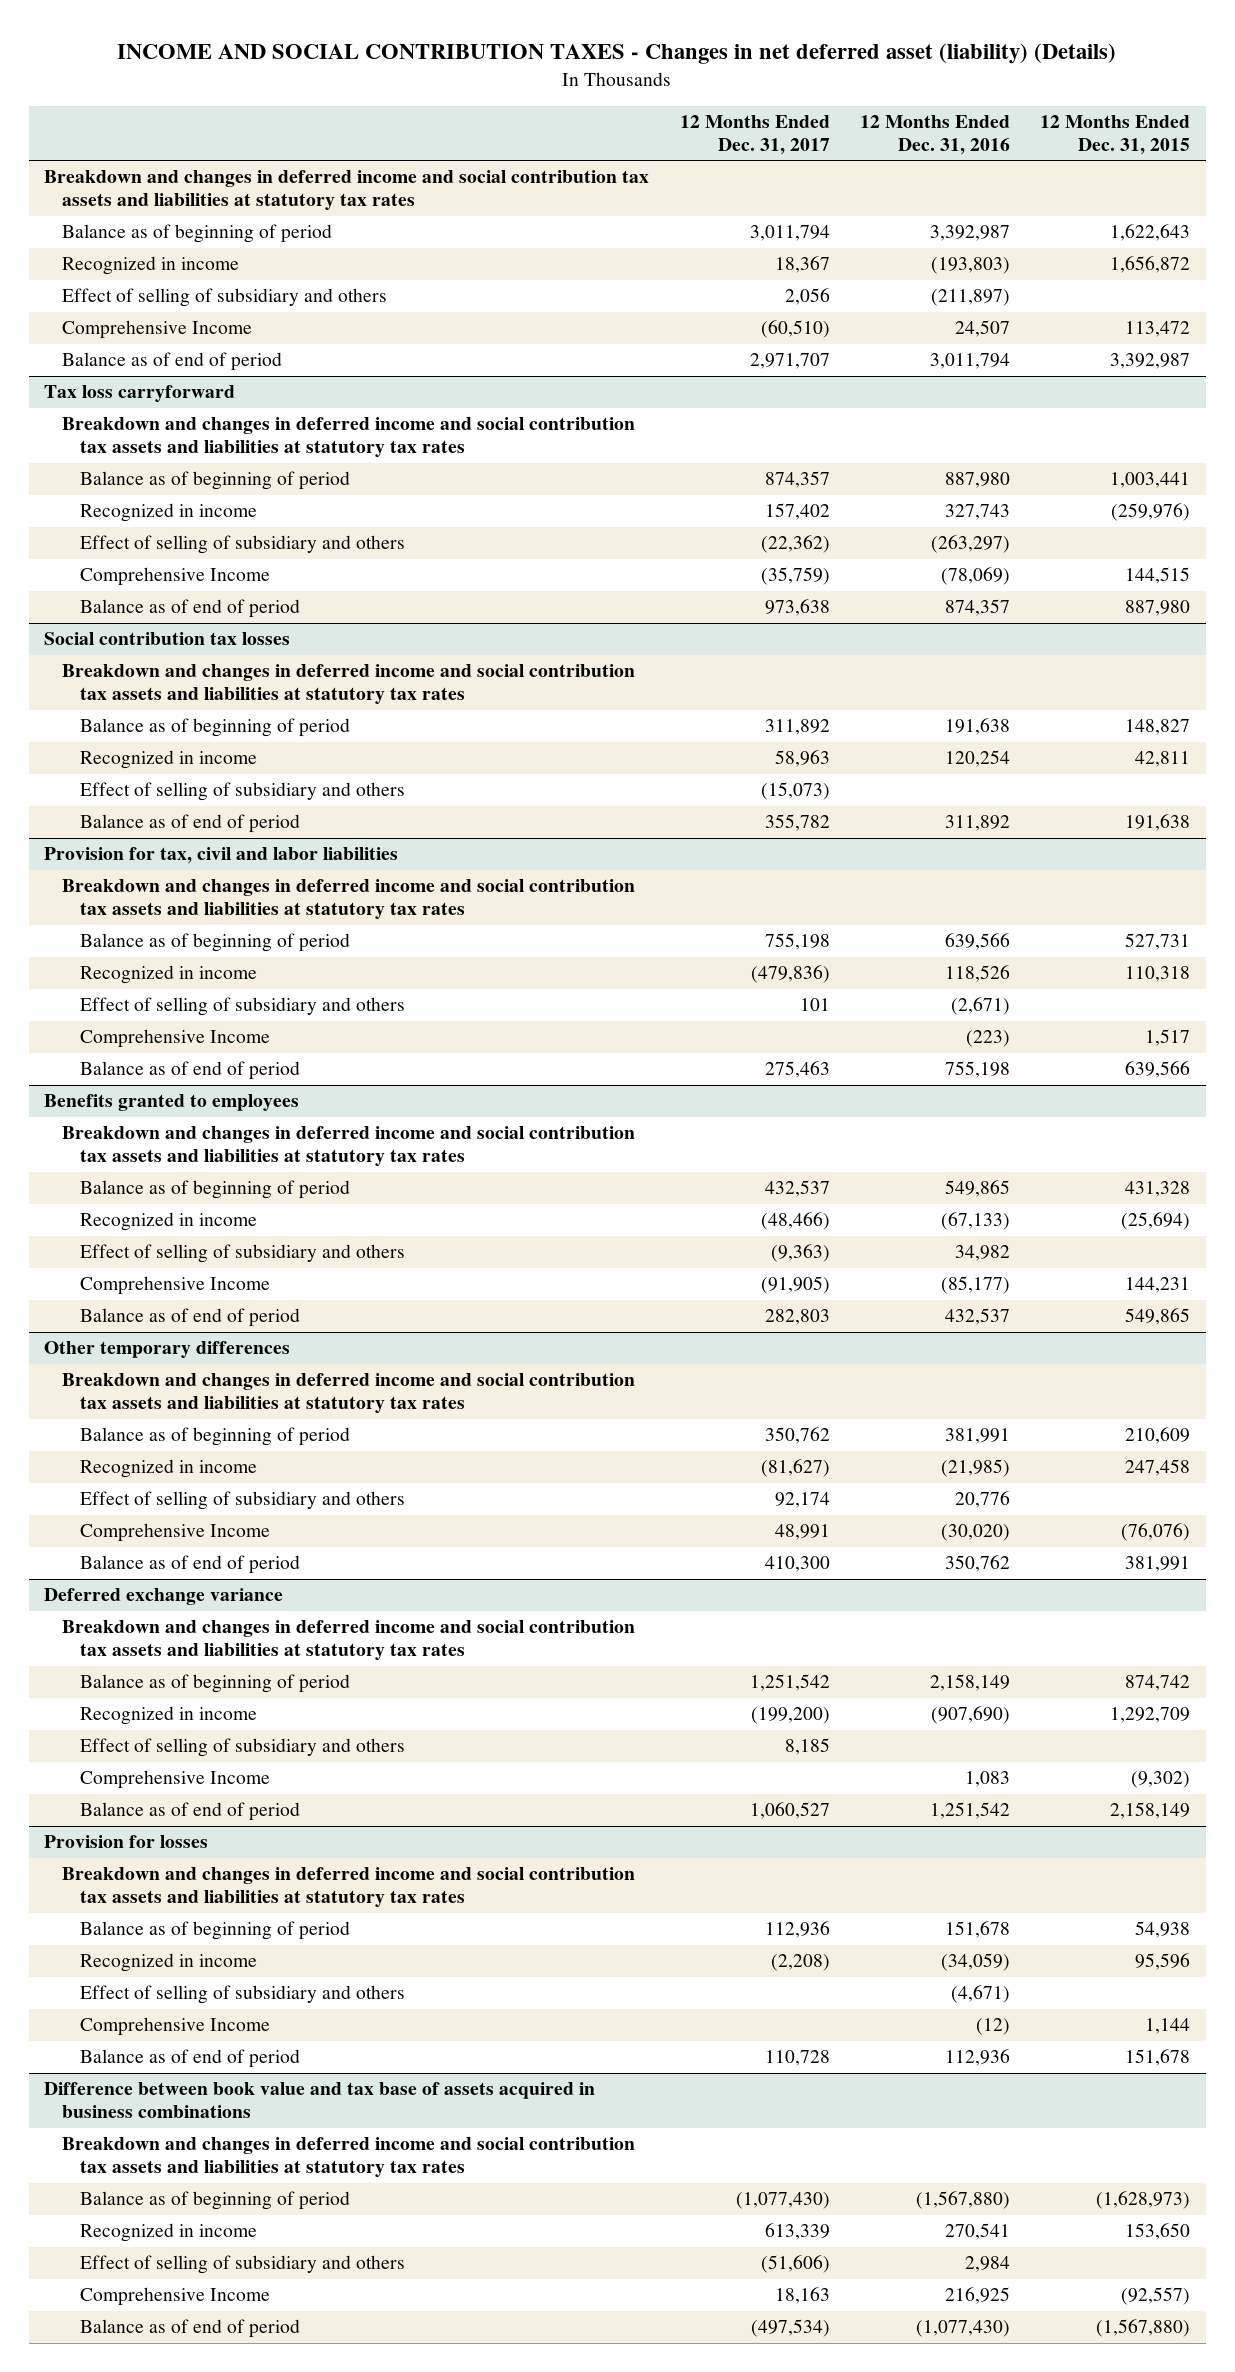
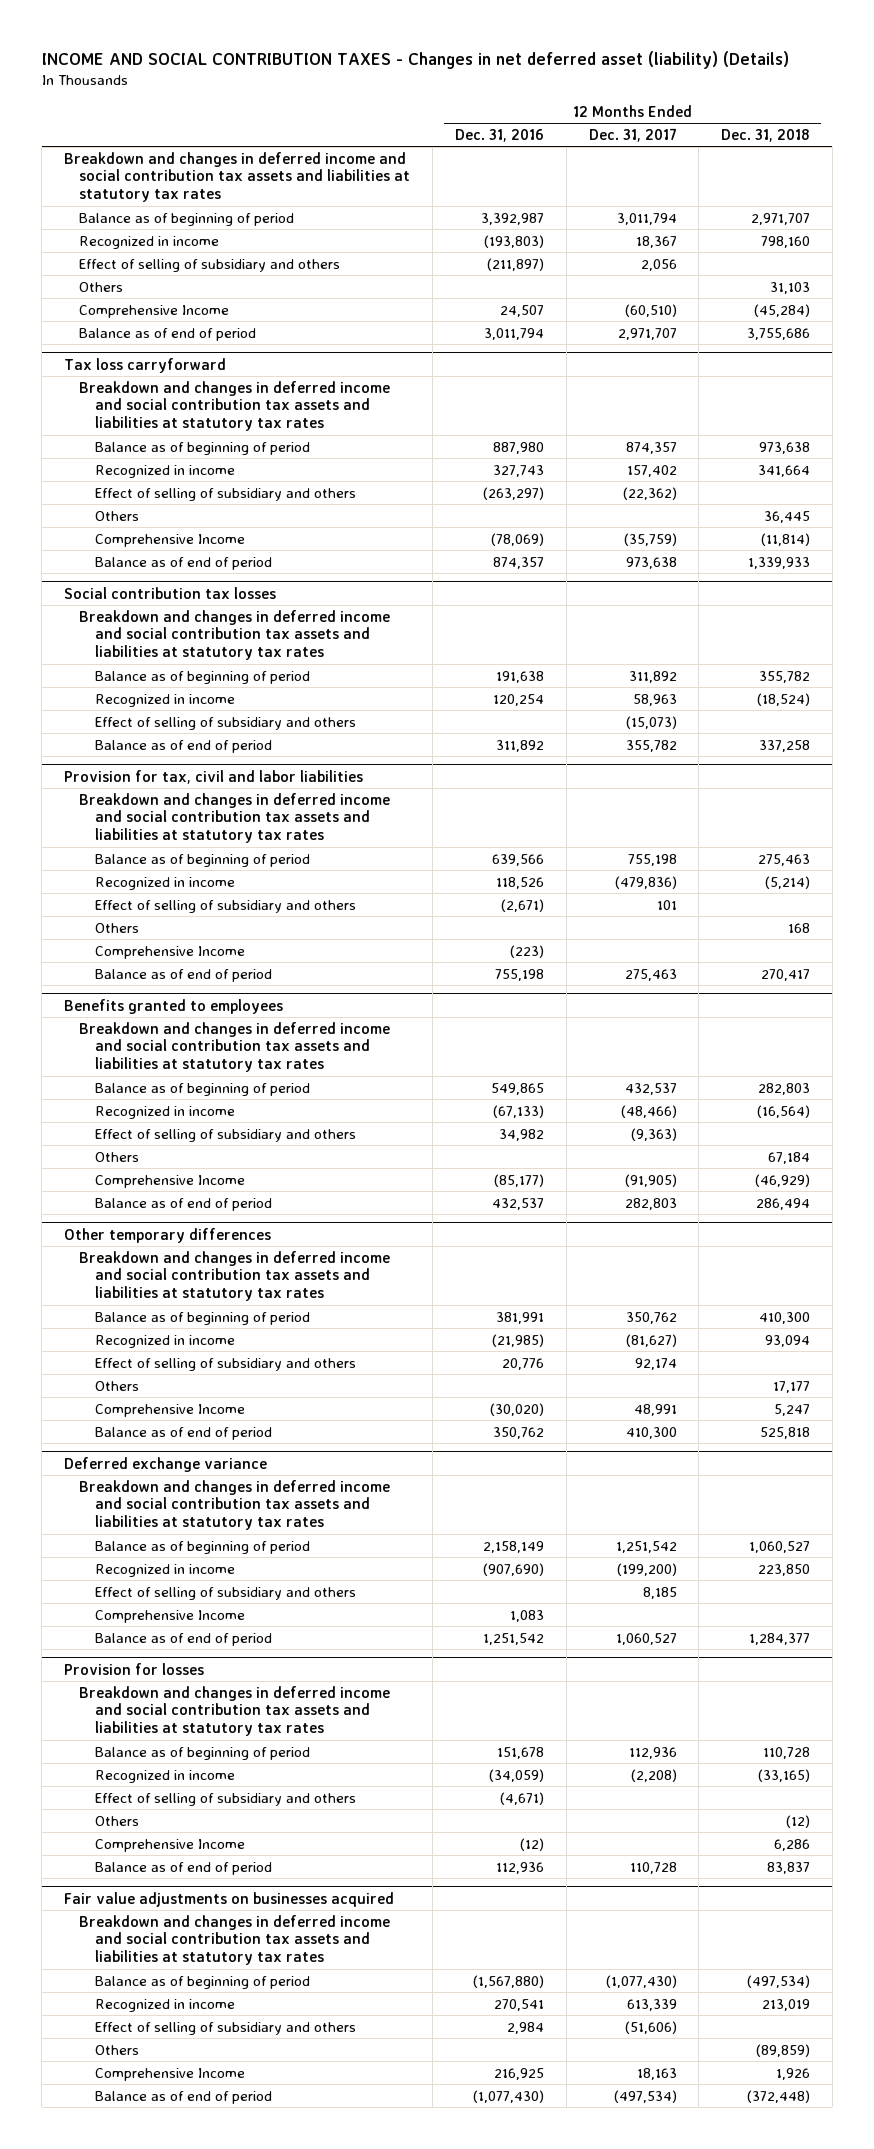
[1040,114,1191,155] 12 Months Ended Dec. 31, 2015 -> none
none -> [721,128,811,142] Dec. 31, 2018
none -> [79,281,124,292] Others
none -> [94,510,139,521] Others
none -> [94,922,139,933] Others
none -> [94,1151,139,1162] Others
none -> [94,1380,139,1391] Others
none -> [94,1815,139,1826] Others
[44,2082,596,2119] Difference between book value and tax base of assets acquired in business combinations -> [64,1891,395,1907] Fair value adjustments on businesses acquired
none -> [94,2044,139,2055] Others

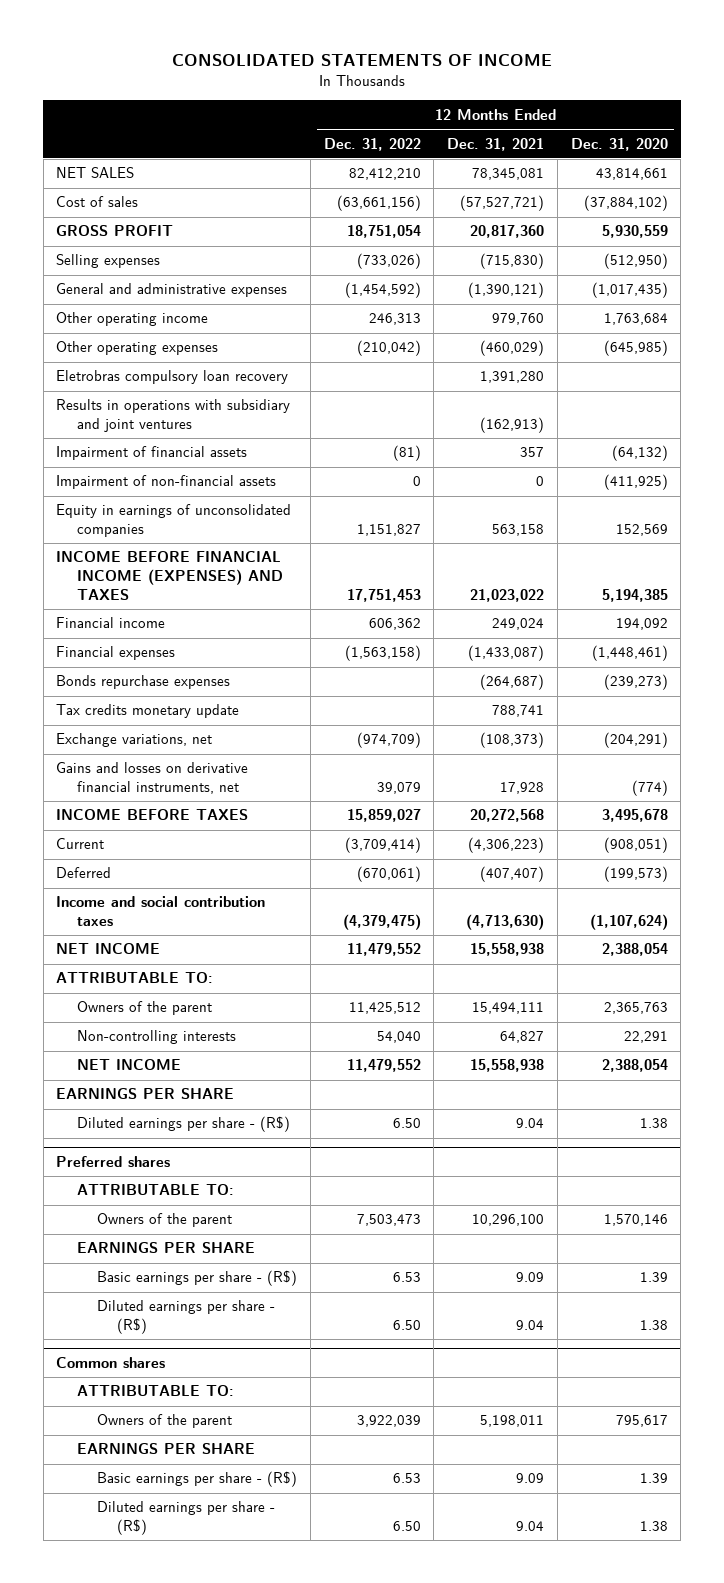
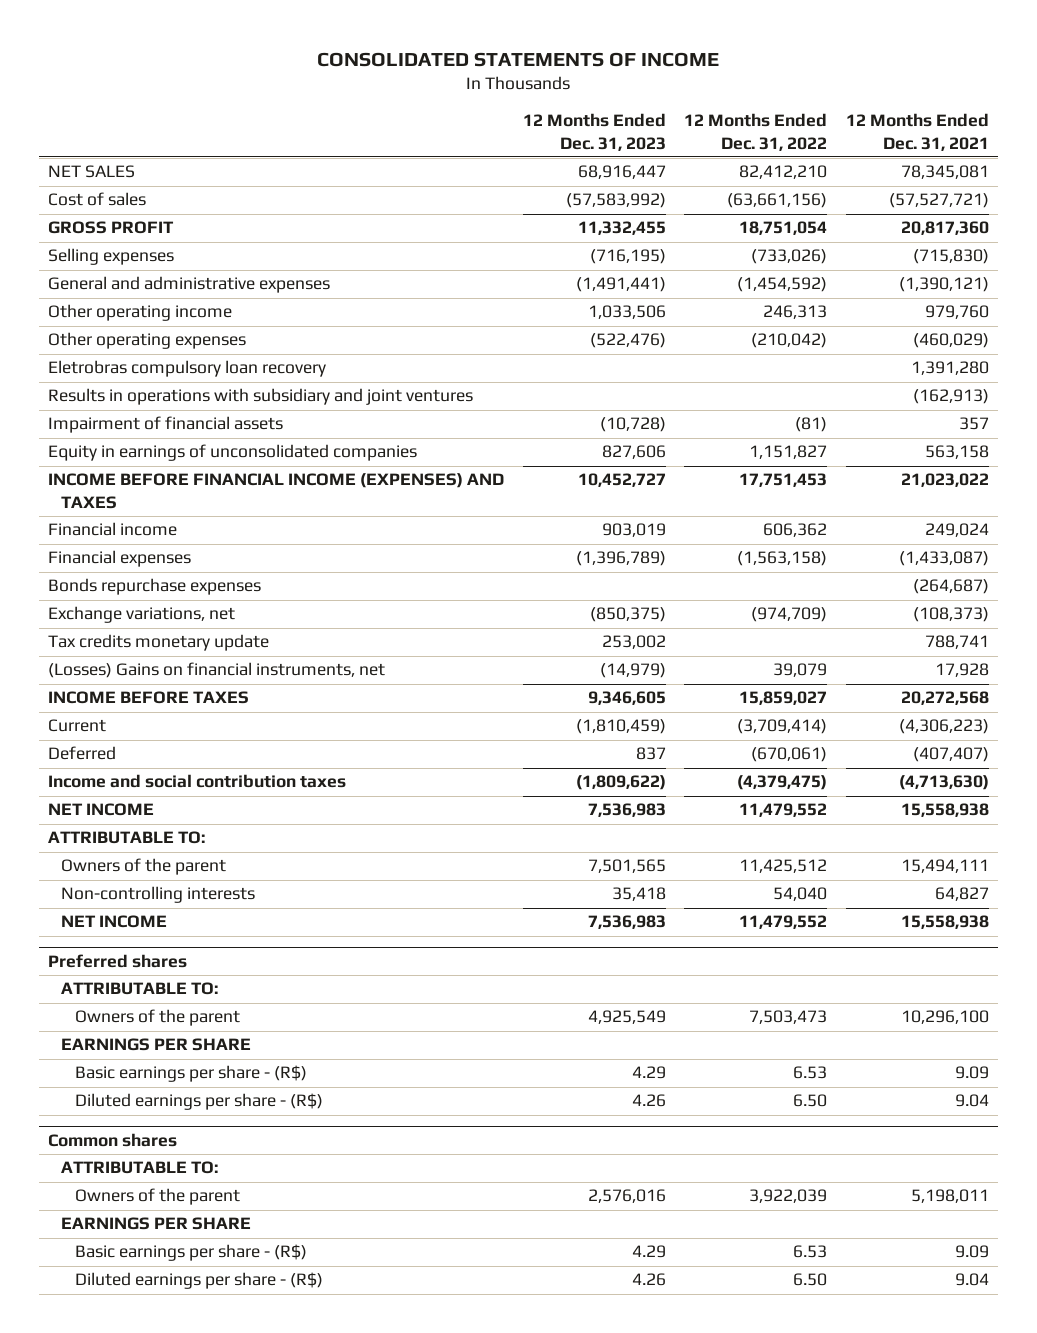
[570,137,668,151] Dec. 31, 2020 -> none
none -> [522,113,666,151] 12 Months Ended Dec. 31, 2023
[56,475,277,490] Impairment of non-financial assets -> none
[56,704,240,719] Tax credits monetary update -> [48,634,270,652] Tax credits monetary update
[56,762,249,795] Gains and losses on derivative financial instruments, net -> [48,662,386,679] (Losses) Gains on financial instruments, net
[56,1088,235,1100] EARNINGS PER SHARE -> none
[76,1116,290,1133] Diluted earnings per share - (R$) -> none

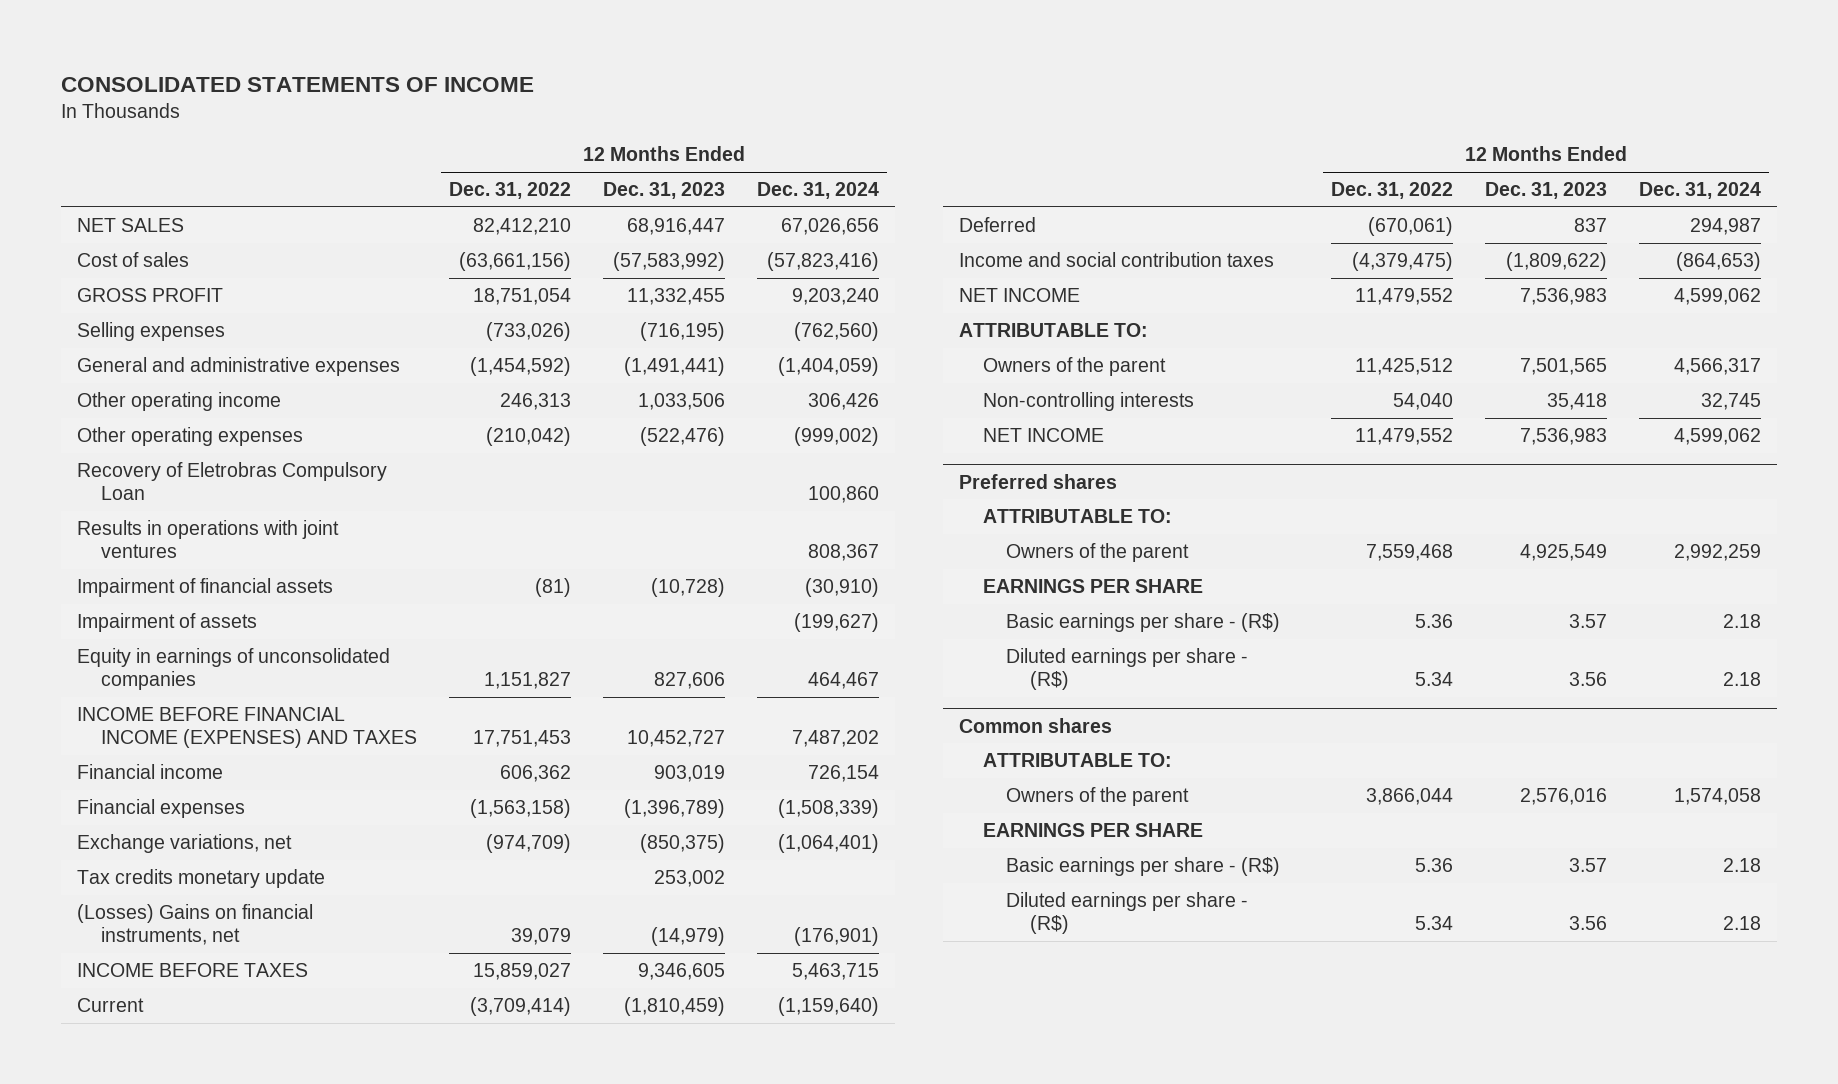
[845,113,989,151] 12 Months Ended Dec. 31, 2021 -> none
none -> [756,182,879,200] Dec. 31, 2024
[48,360,327,378] Eletrobras compulsory loan recovery -> [77,462,388,501] Recovery of Eletrobras Compulsory Loan
[48,388,474,406] Results in operations with subsidiary and joint ventures -> [77,520,340,559] Results in operations with joint ventures
none -> [77,613,258,633] Impairment of assets
[48,578,262,596] Bonds repurchase expenses -> none
[749,1010,828,1025] 7,503,473 -> [1365,544,1453,562] 7,559,468
[631,1066,666,1080] 4.29 -> [1568,614,1607,629] 3.57
[793,1066,828,1080] 6.53 -> [1414,614,1453,629] 5.36
[631,1094,666,1108] 4.26 -> [1568,672,1607,687] 3.56
[793,1094,828,1108] 6.50 -> [1414,672,1453,687] 5.34
[749,1189,828,1204] 3,922,039 -> [1365,788,1453,806] 3,866,044
[631,1245,666,1259] 4.29 -> [1568,858,1607,873] 3.57
[793,1245,828,1259] 6.53 -> [1414,858,1453,873] 5.36
[631,1273,666,1287] 4.26 -> [1568,916,1607,931] 3.56
[793,1273,828,1287] 6.50 -> [1414,916,1453,931] 5.34

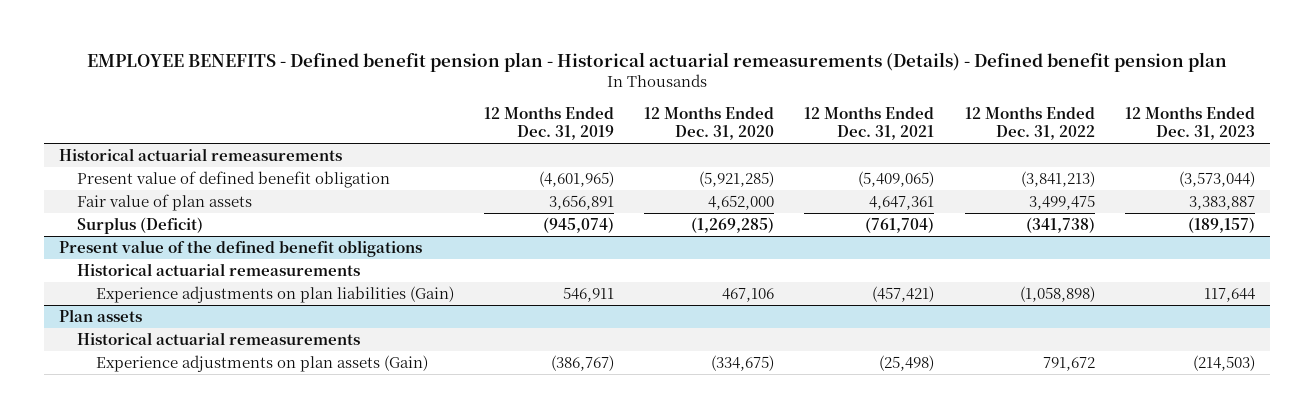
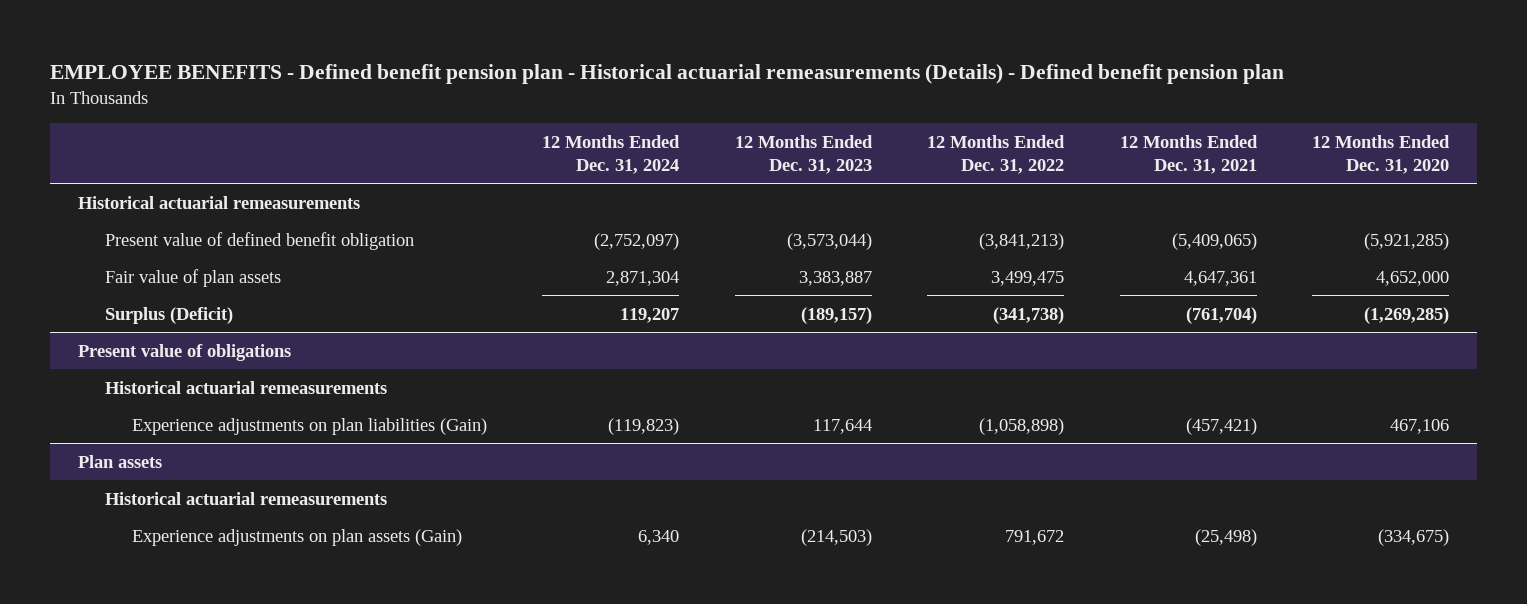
[483,105,614,141] 12 Months Ended Dec. 31, 2019 -> none
none -> [542,134,681,174] 12 Months Ended Dec. 31, 2024
[59,239,423,257] Present value of the defined benefit obligations -> [78,343,292,361] Present value of obligations

